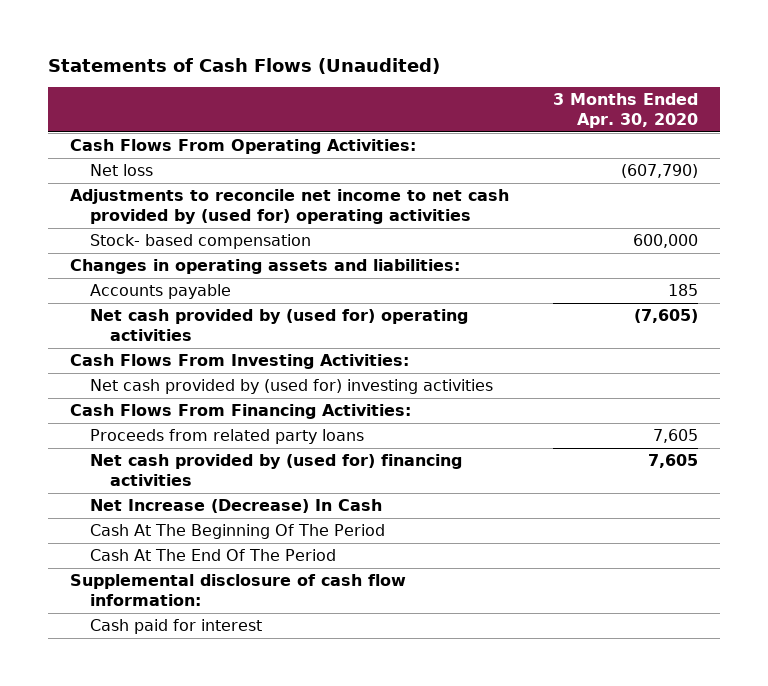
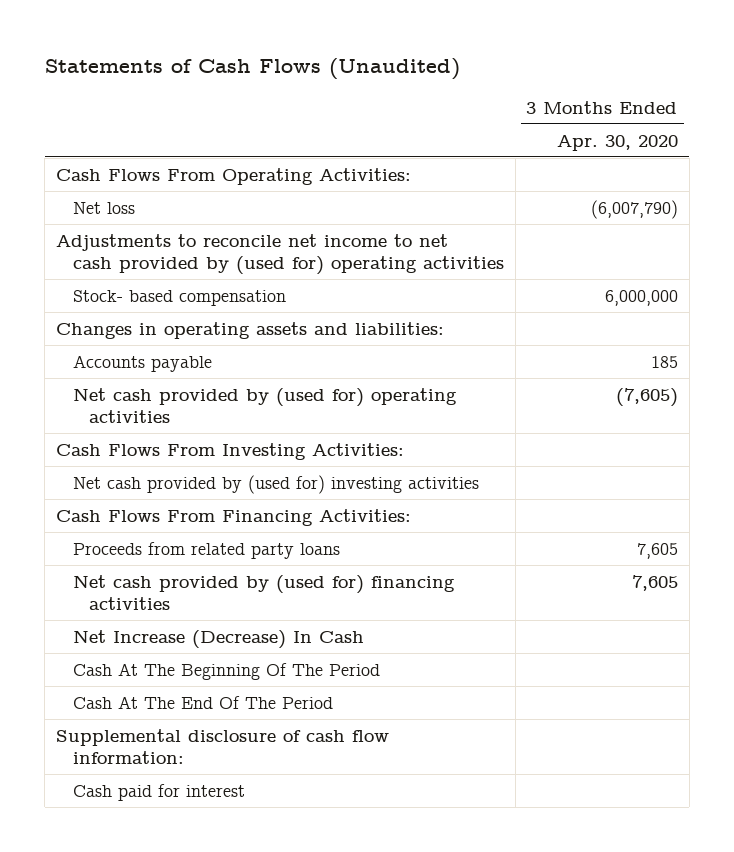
[621,163,699,178] (607,790) -> [590,199,678,219] (6,007,790)
[633,233,699,248] 600,000 -> [604,289,678,306] 6,000,000

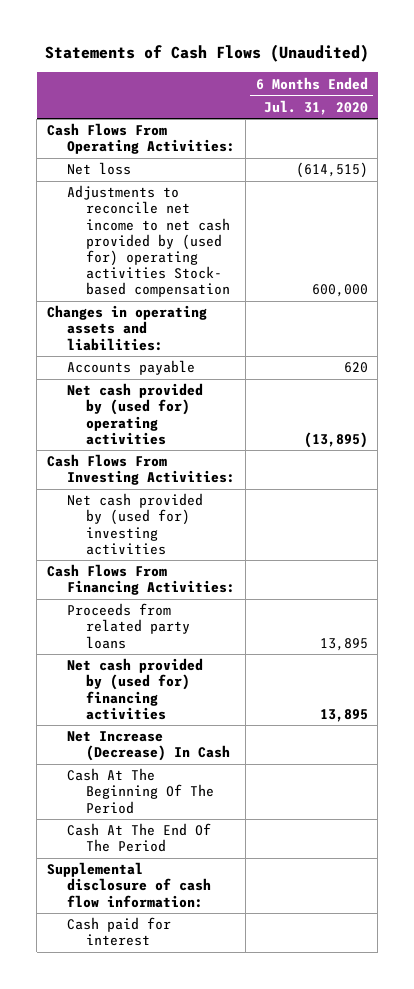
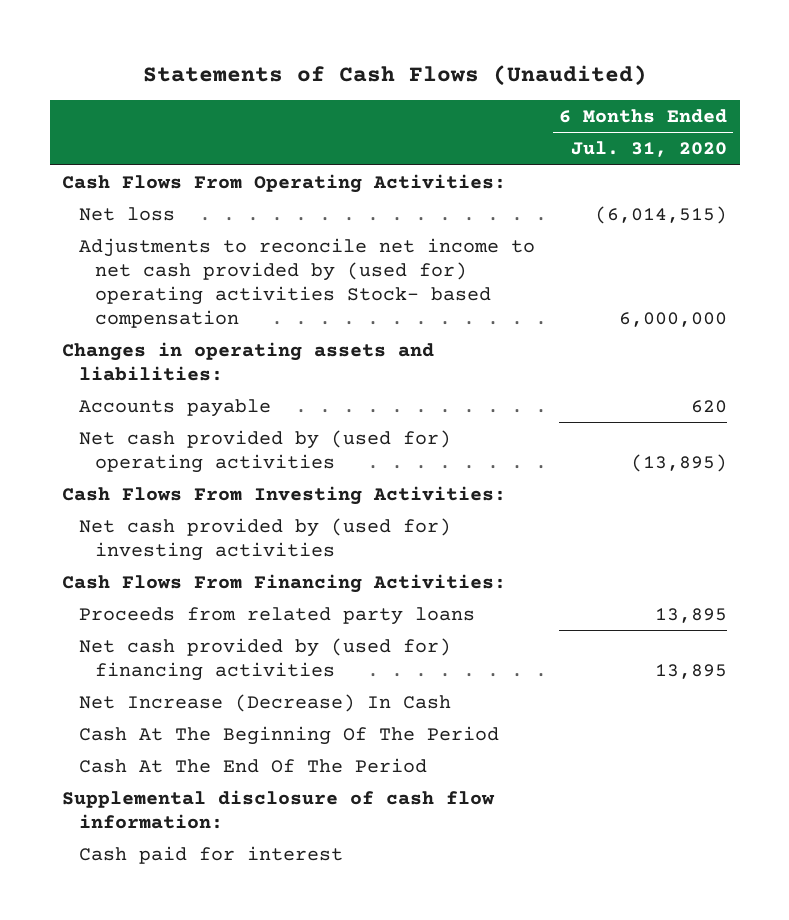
[295,162,368,179] (614,515) -> [595,205,728,224] (6,014,515)
[311,284,368,298] 600,000 -> [619,312,728,328] 6,000,000

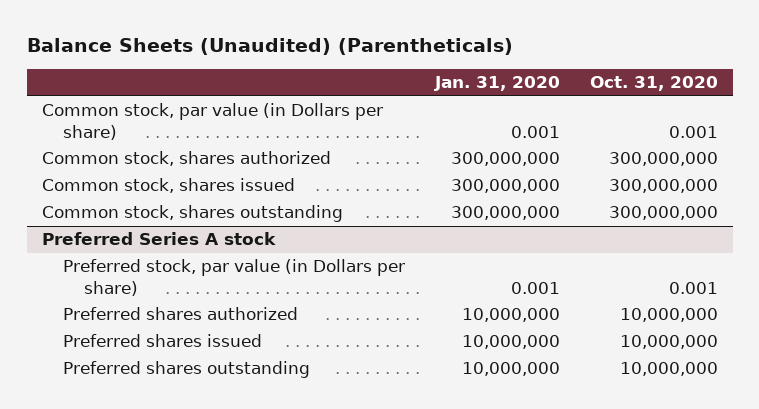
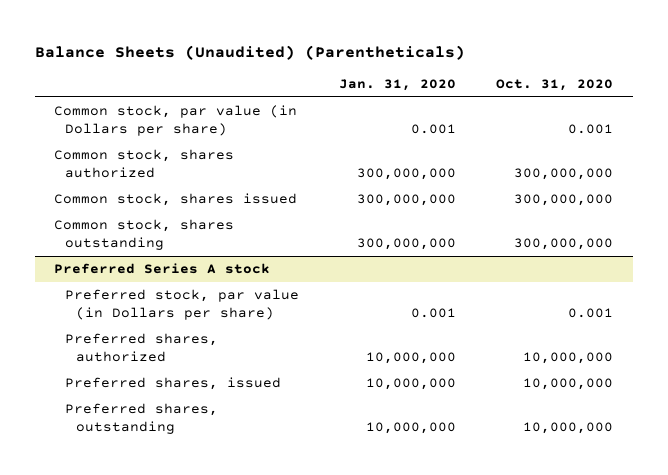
[62,307,298,321] Preferred shares authorized -> [65,333,219,363] Preferred shares, authorized
[62,334,262,348] Preferred shares issued -> [65,377,282,391] Preferred shares, issued
[62,361,310,379] Preferred shares outstanding -> [65,403,219,435] Preferred shares, outstanding

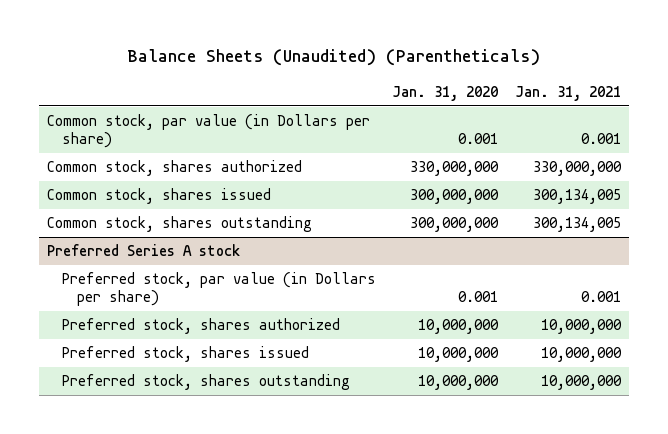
[496,79,614,92] Oct. 31, 2020 -> none
none -> [514,85,621,101] Jan. 31, 2021
[357,168,457,181] 300,000,000 -> [410,161,500,177] 330,000,000
[65,333,219,363] Preferred shares, authorized -> [62,318,341,335] Preferred stock, shares authorized
[65,377,282,391] Preferred shares, issued -> [62,346,310,363] Preferred stock, shares issued
[65,403,219,435] Preferred shares, outstanding -> [62,374,351,391] Preferred stock, shares outstanding

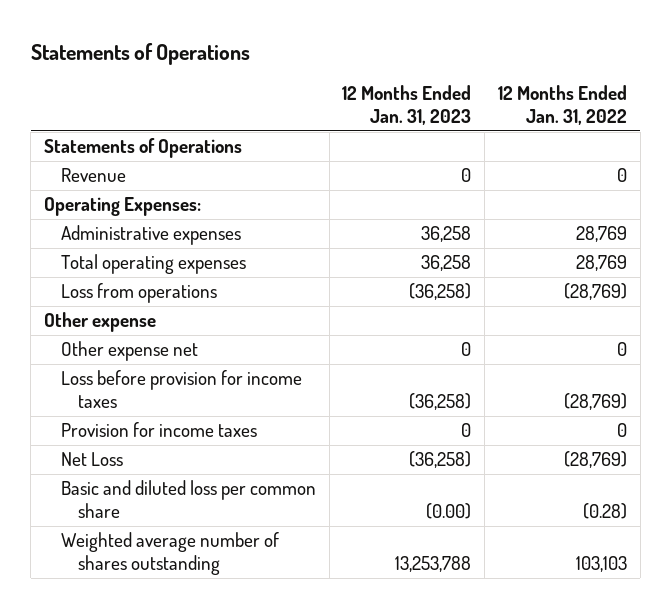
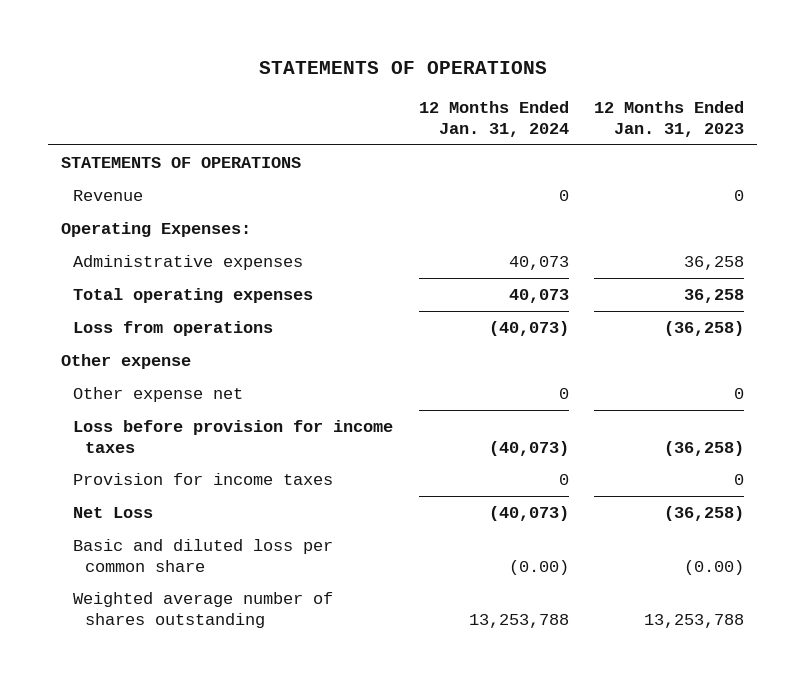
[30,42,250,65] Statements of Operations -> [258,61,547,75] STATEMENTS OF OPERATIONS
[498,85,628,126] 12 Months Ended Jan. 31, 2022 -> none
none -> [418,101,569,137] 12 Months Ended Jan. 31, 2024
[43,138,242,159] Statements of Operations -> [60,157,301,169] STATEMENTS OF OPERATIONS

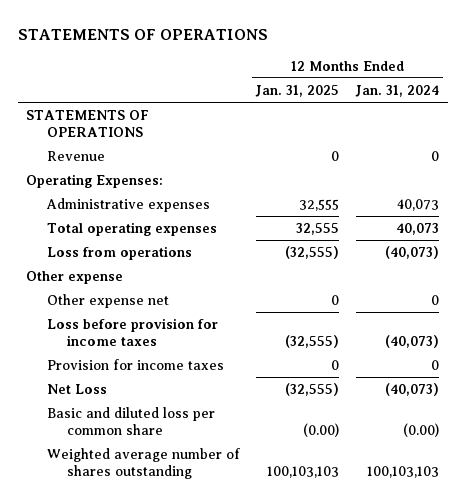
[594,101,745,137] 12 Months Ended Jan. 31, 2023 -> none
none -> [255,84,340,97] Jan. 31, 2025
[468,613,569,628] 13,253,788 -> [367,466,440,479] 100,103,103

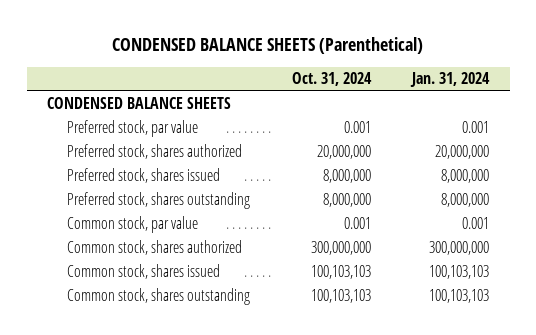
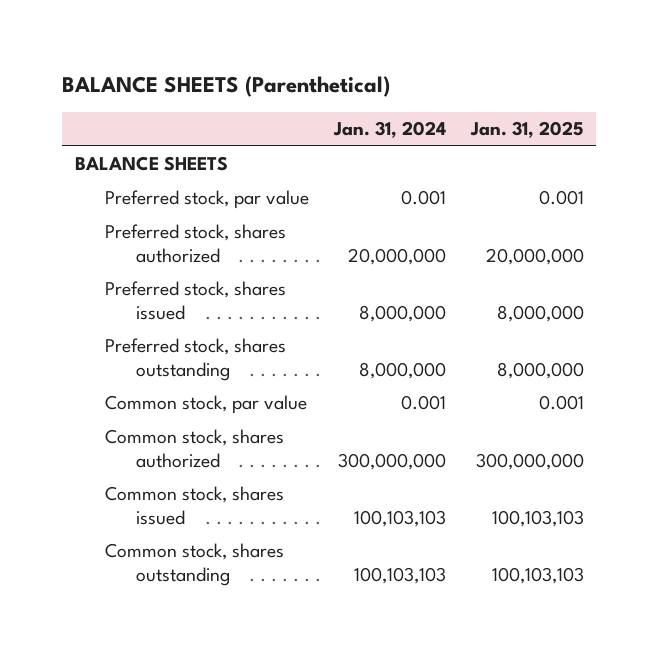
[112,37,424,55] CONDENSED BALANCE SHEETS (Parenthetical) -> [62,76,391,98] BALANCE SHEETS (Parenthetical)
[291,72,372,87] Oct. 31, 2024 -> none
none -> [469,121,584,139] Jan. 31, 2025
[47,97,232,110] CONDENSED BALANCE SHEETS -> [74,156,228,172] BALANCE SHEETS

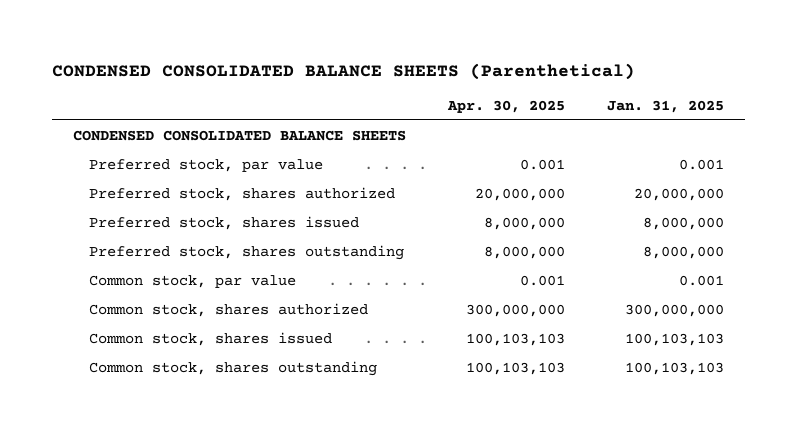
[62,76,391,98] BALANCE SHEETS (Parenthetical) -> [51,62,635,80] CONDENSED CONSOLIDATED BALANCE SHEETS (Parenthetical)
[332,121,446,139] Jan. 31, 2024 -> none
none -> [447,100,566,114] Apr. 30, 2025
[74,156,228,172] BALANCE SHEETS -> [72,129,406,141] CONDENSED CONSOLIDATED BALANCE SHEETS

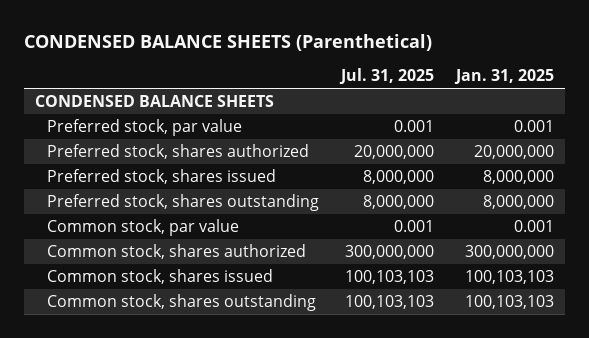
[51,62,635,80] CONDENSED CONSOLIDATED BALANCE SHEETS (Parenthetical) -> [23,34,432,52] CONDENSED BALANCE SHEETS (Parenthetical)
[447,100,566,114] Apr. 30, 2025 -> none
none -> [338,68,434,85] Jul. 31, 2025
[72,129,406,141] CONDENSED CONSOLIDATED BALANCE SHEETS -> [35,94,275,107] CONDENSED BALANCE SHEETS

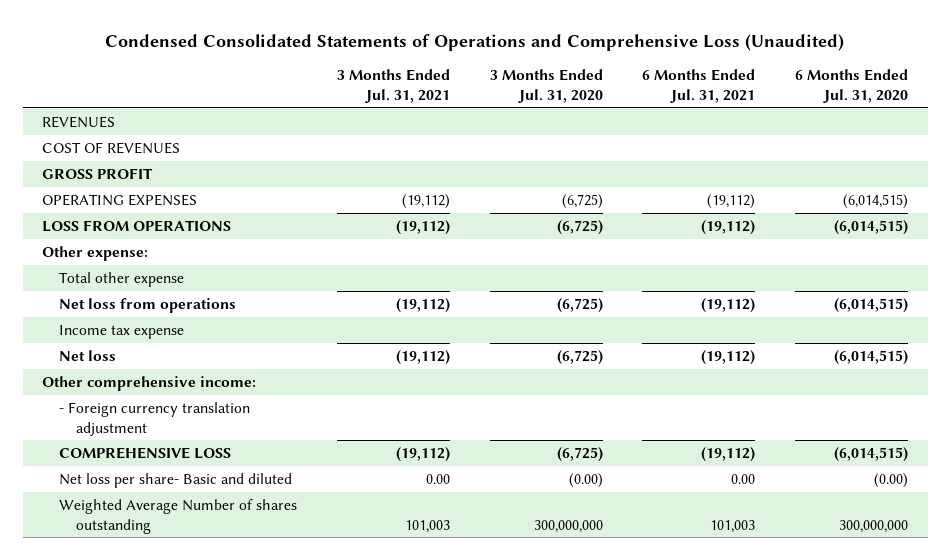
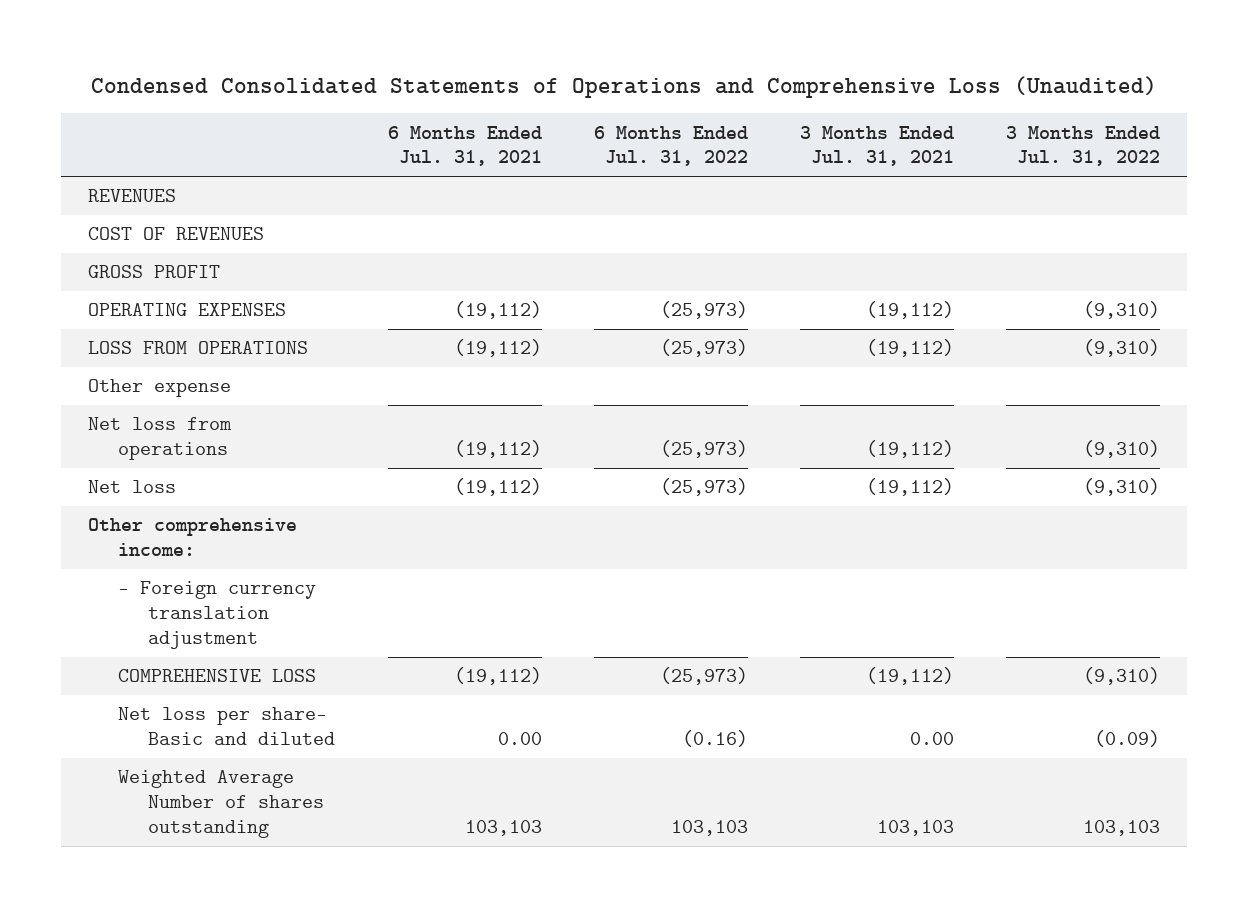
[489,69,603,104] 3 Months Ended Jul. 31, 2020 -> none
[795,69,909,104] 6 Months Ended Jul. 31, 2020 -> none
none -> [593,125,748,167] 6 Months Ended Jul. 31, 2022
none -> [1006,125,1161,167] 3 Months Ended Jul. 31, 2022
[59,271,185,287] Total other expense -> none
[42,245,149,261] Other expense: -> [87,379,231,398] Other expense
[59,324,185,339] Income tax expense -> none
[404,519,450,533] 101,003 -> [877,819,955,836] 103,103
[710,519,756,533] 101,003 -> [464,819,542,836] 103,103

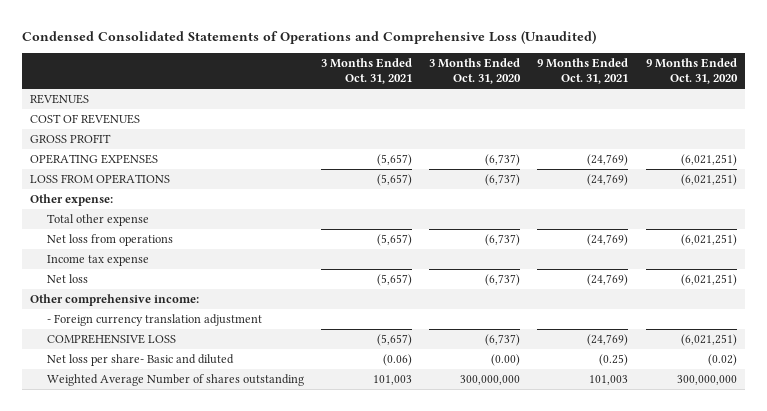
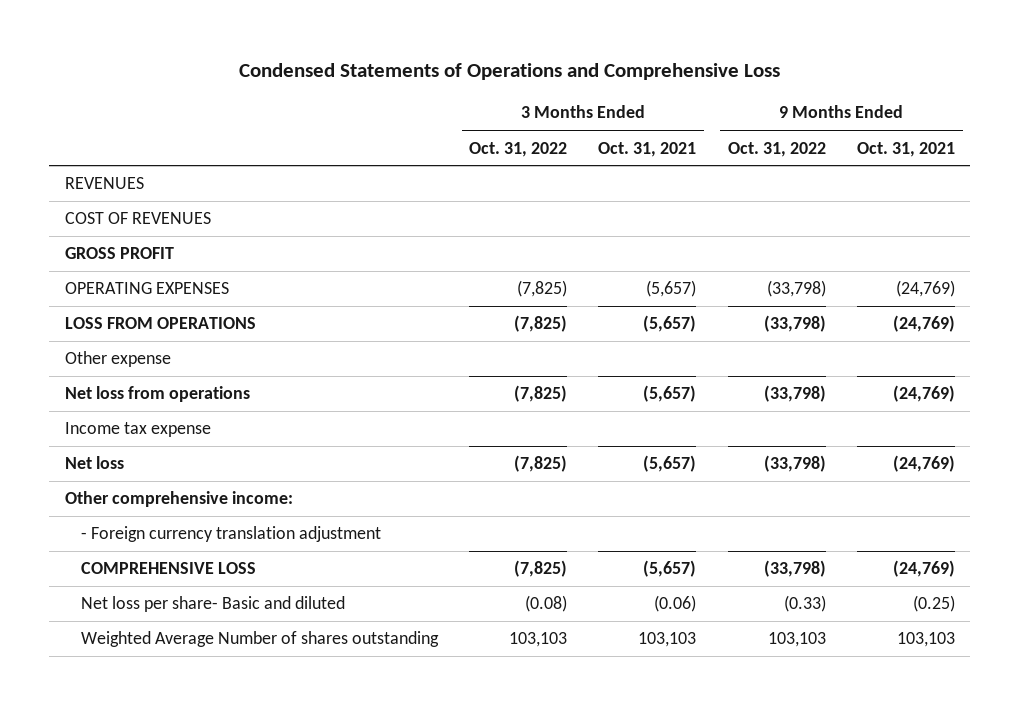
[21,29,596,44] Condensed Consolidated Statements of Operations and Comprehensive Loss (Unaudited) -> [238,62,780,80] Condensed Statements of Operations and Comprehensive Loss
[429,58,522,85] 3 Months Ended Oct. 31, 2020 -> none
[645,58,738,85] 9 Months Ended Oct. 31, 2020 -> none
none -> [469,141,568,157] Oct. 31, 2022
none -> [727,141,826,157] Oct. 31, 2022
[46,214,149,227] Total other expense -> none
[30,194,114,207] Other expense: -> [64,351,171,368] Other expense
[372,375,412,386] 101,003 -> [638,632,697,648] 103,103
[589,375,629,386] 101,003 -> [896,632,955,648] 103,103

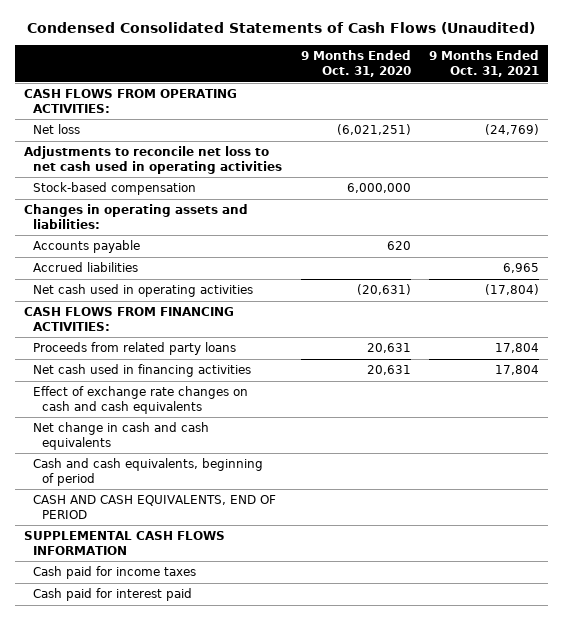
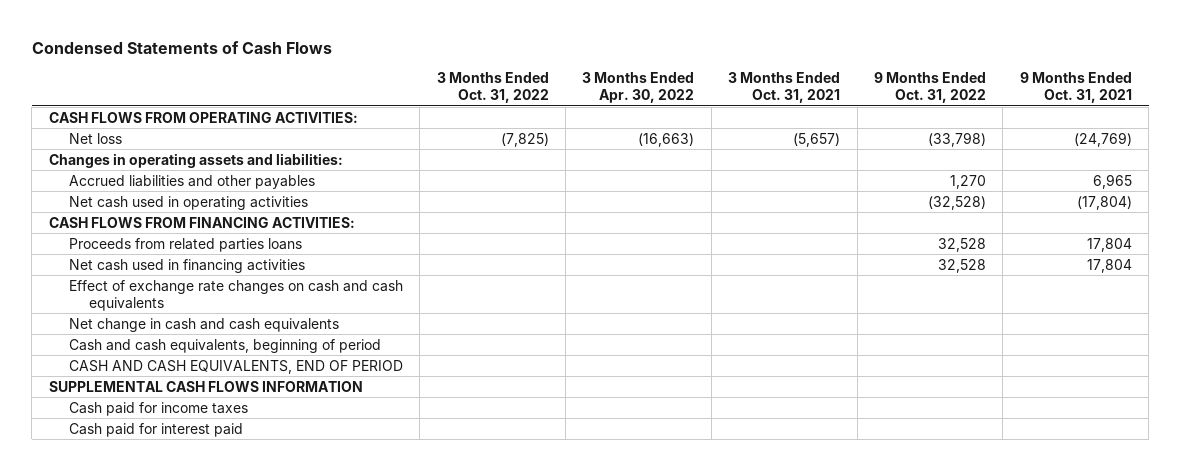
[27,22,536,35] Condensed Consolidated Statements of Cash Flows (Unaudited) -> [31,40,332,54] Condensed Statements of Cash Flows
[300,50,411,78] 9 Months Ended Oct. 31, 2020 -> none
none -> [436,72,549,104] 3 Months Ended Oct. 31, 2022
none -> [582,72,695,104] 3 Months Ended Apr. 30, 2022
none -> [728,72,841,104] 3 Months Ended Oct. 31, 2021
none -> [873,72,986,104] 9 Months Ended Oct. 31, 2022
[23,146,282,174] Adjustments to reconcile net loss to net cash used in operating activities -> none
[32,182,196,196] Stock-based compensation -> none
[32,240,140,254] Accounts payable -> none
[32,262,138,273] Accrued liabilities -> [68,174,315,189] Accrued liabilities and other payables
[32,342,236,356] Proceeds from related party loans -> [68,237,302,252] Proceeds from related parties loans

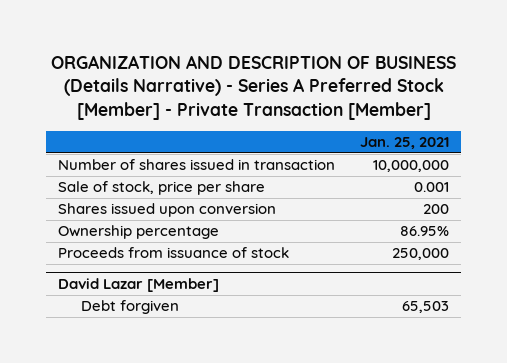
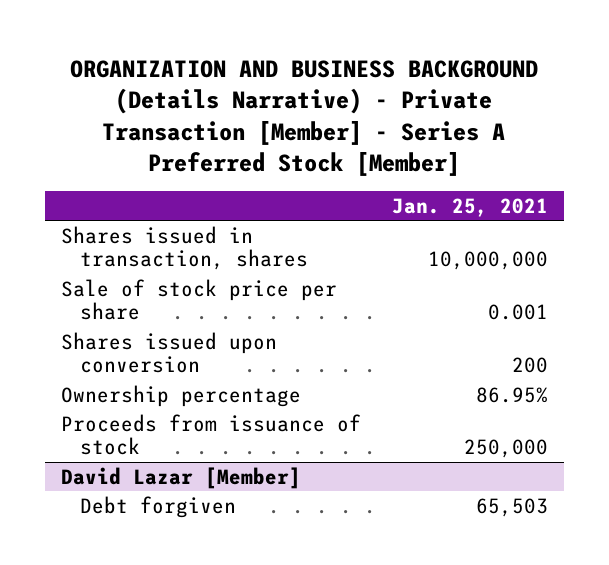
[50,55,456,120] ORGANIZATION AND DESCRIPTION OF BUSINESS (Details Narrative) - Series A Preferred Stock [Member] - Private Transaction [Member] -> [70,59,539,176] ORGANIZATION AND BUSINESS BACKGROUND (Details Narrative) - Private Transaction [Member] - Series A Preferred Stock [Member]
[58,159,336,171] Number of shares issued in transaction -> [60,225,309,271] Shares issued in transaction, shares
[58,181,266,196] Sale of stock, price per share -> [60,278,337,321] Sale of stock price per share

